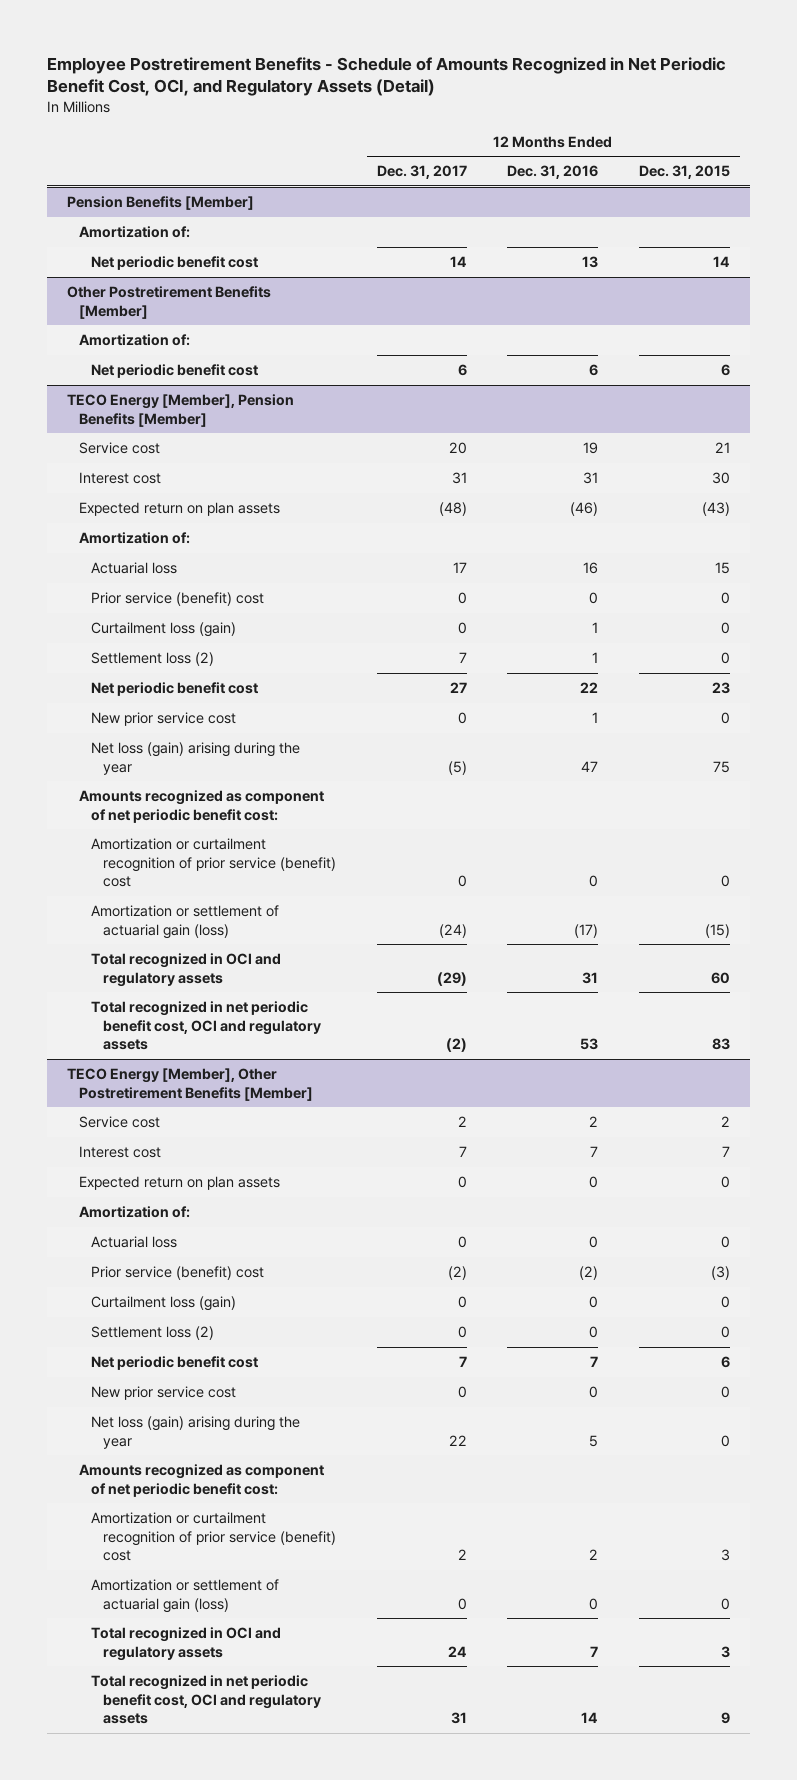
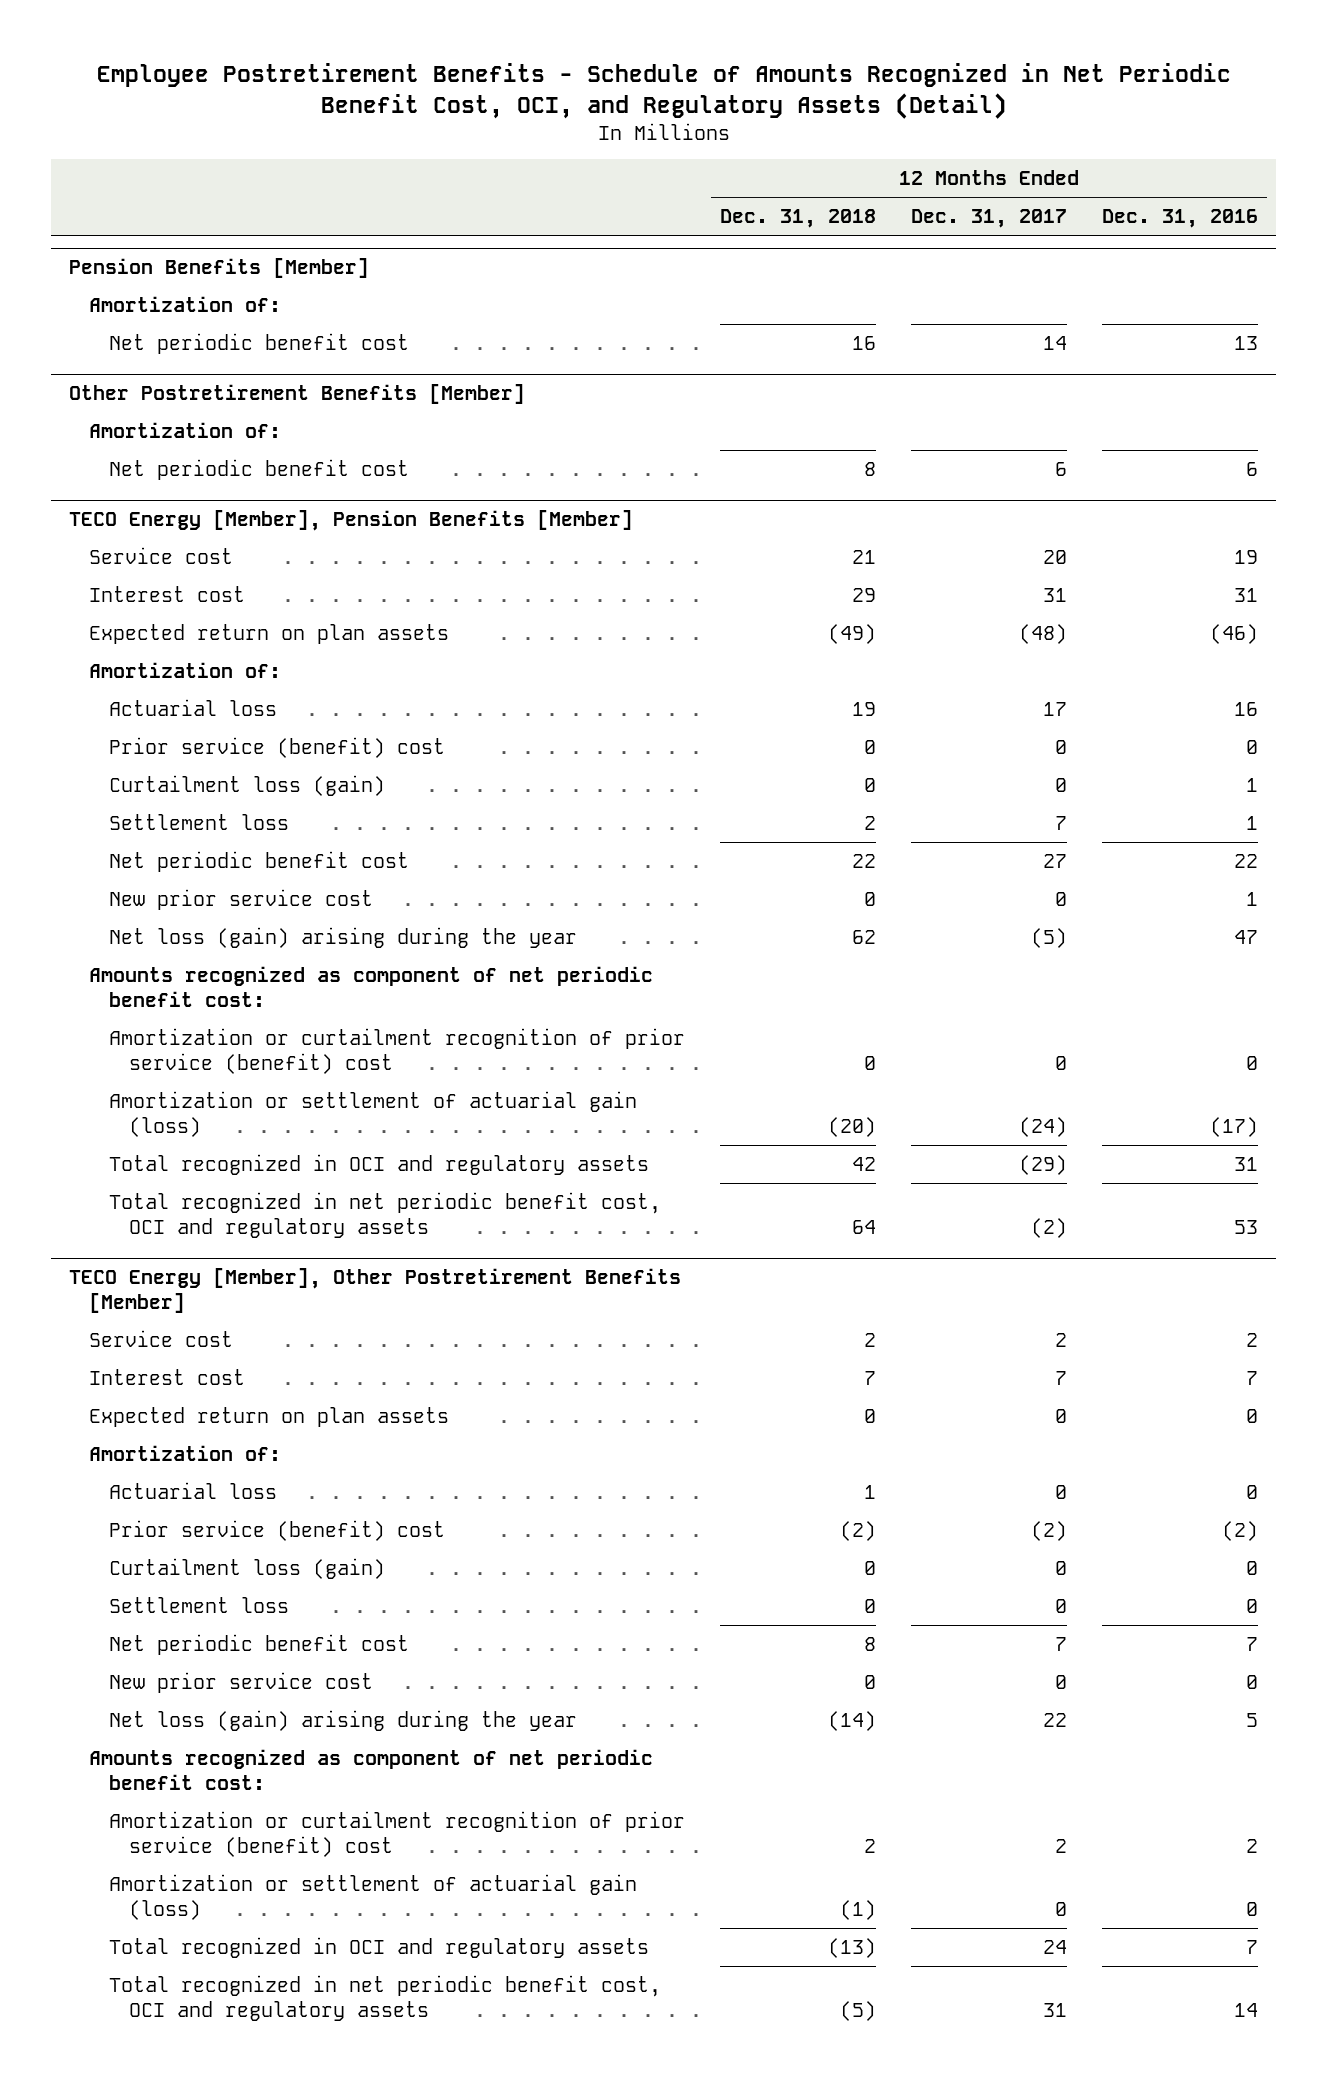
[639,165,731,180] Dec. 31, 2015 -> none
none -> [719,209,876,229] Dec. 31, 2018
[91,651,215,666] Settlement loss (2) -> [108,813,289,830] Settlement loss
[91,1325,215,1340] Settlement loss (2) -> [108,1596,289,1613] Settlement loss

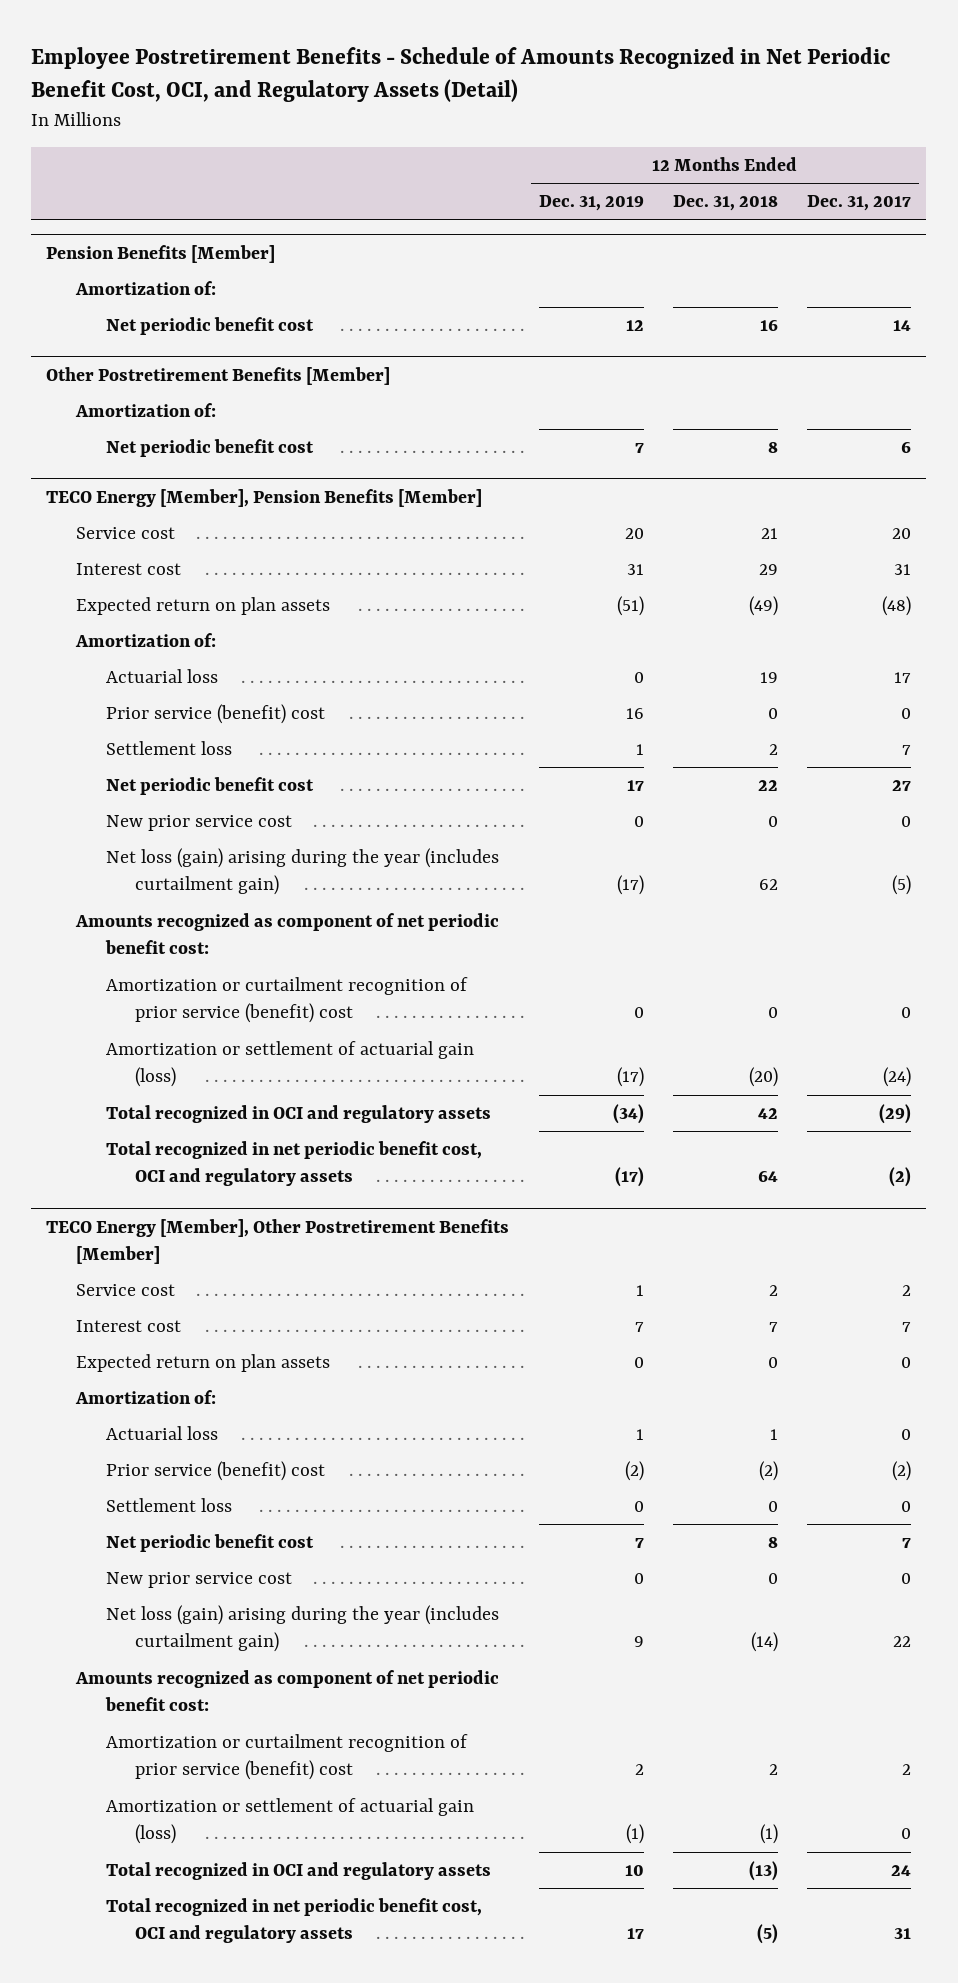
[1102,209,1259,229] Dec. 31, 2016 -> none
none -> [538,195,644,212] Dec. 31, 2019
[108,774,385,796] Curtailment loss (gain) -> none
[108,926,577,948] Net loss (gain) arising during the year -> [105,848,499,896] Net loss (gain) arising during the year (includes curtailment gain)
[108,1557,385,1579] Curtailment loss (gain) -> none
[108,1709,577,1731] Net loss (gain) arising during the year -> [105,1605,499,1653] Net loss (gain) arising during the year (includes curtailment gain)

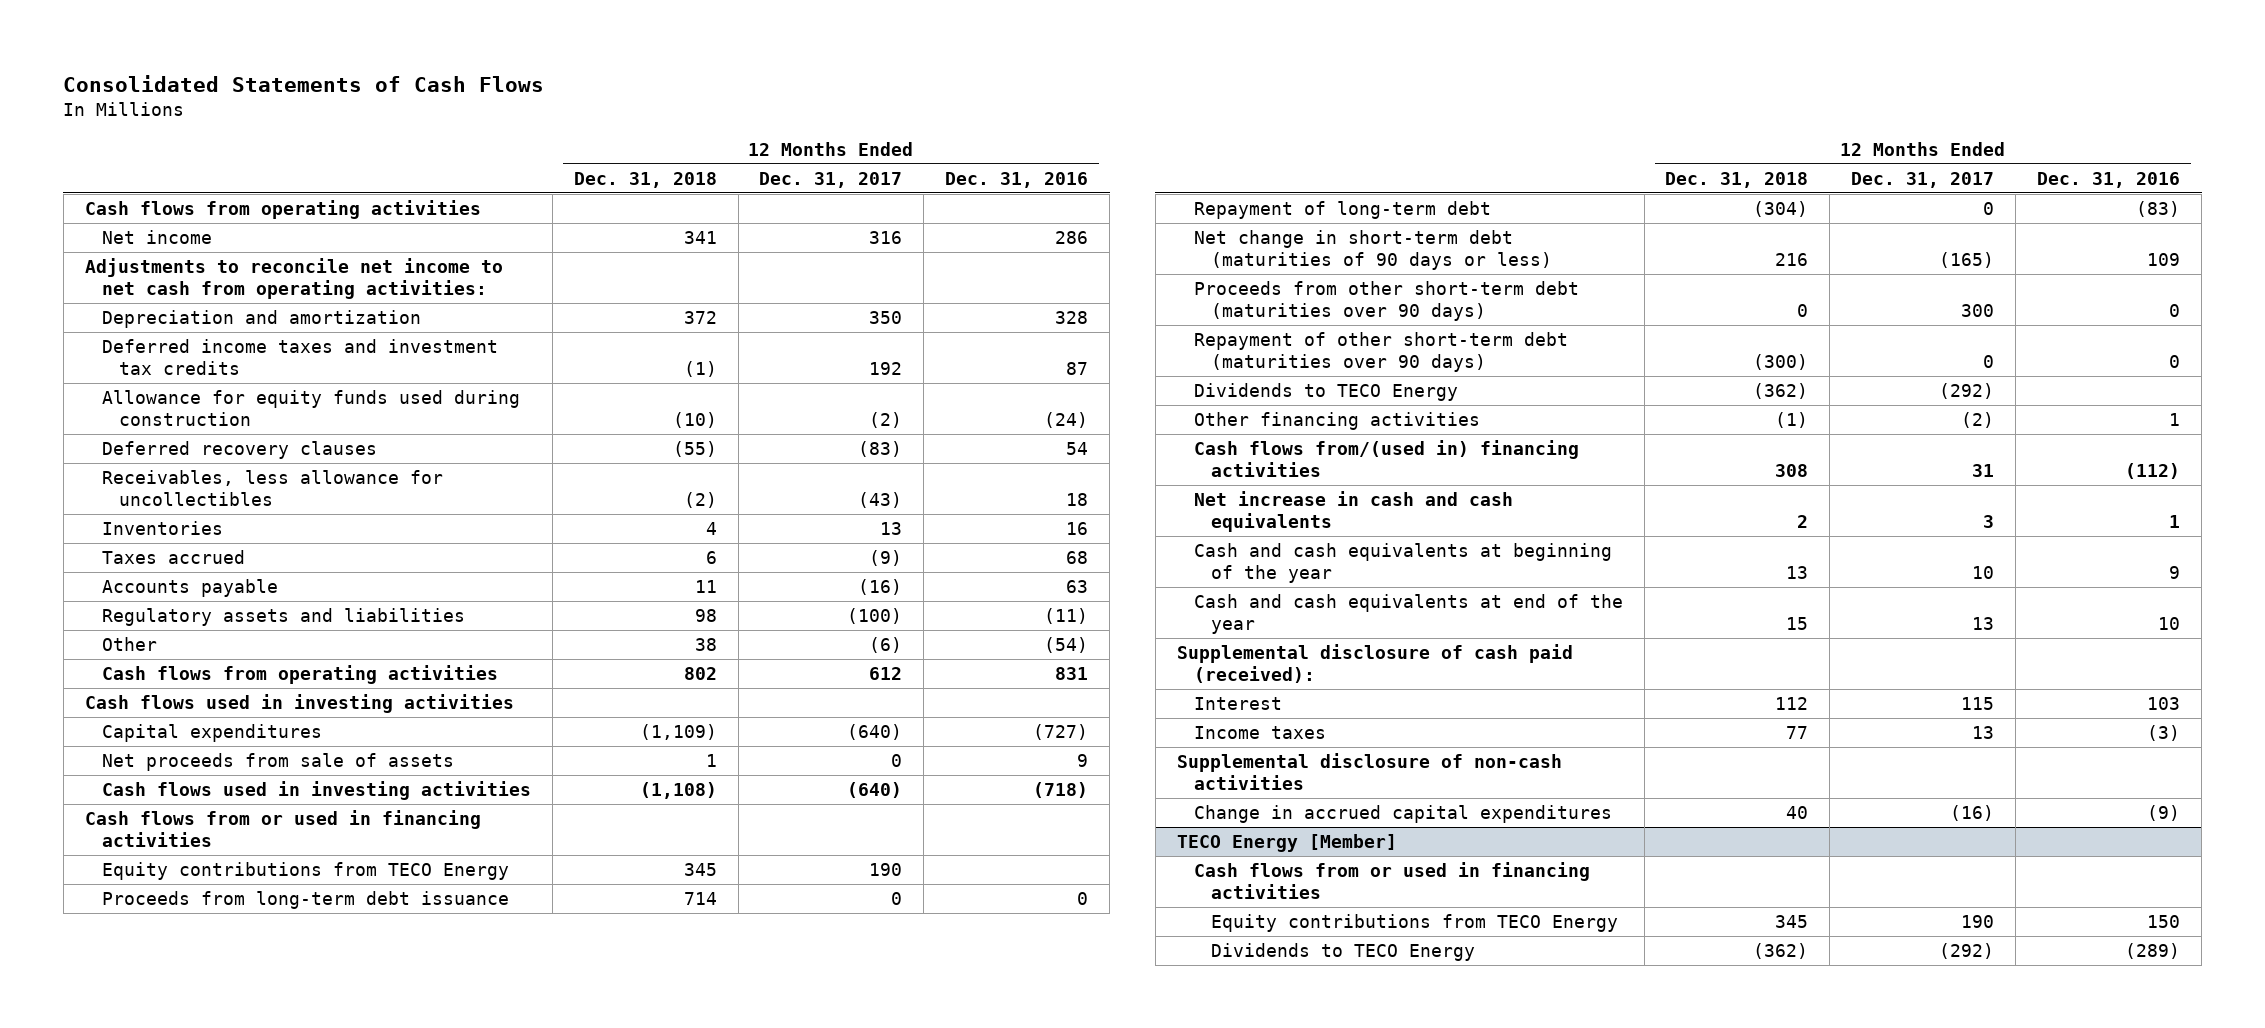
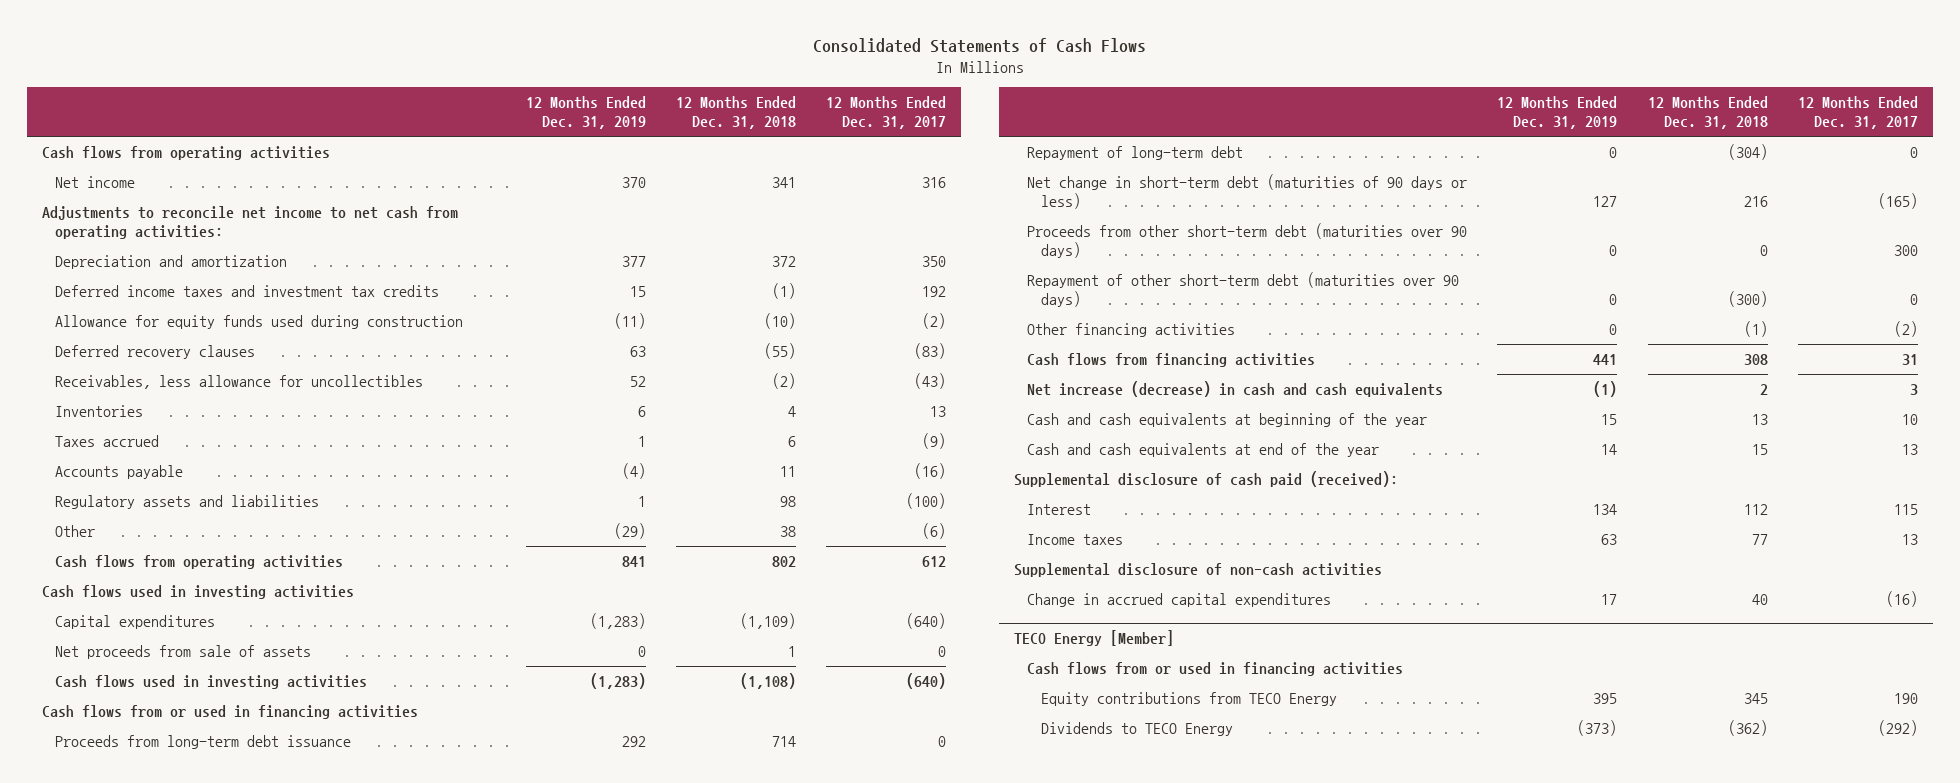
[945,171,1089,188] Dec. 31, 2016 -> none
none -> [525,95,646,130] 12 Months Ended Dec. 31, 2019
[101,862,509,881] Equity contributions from TECO Energy -> none
[1193,383,1458,402] Dividends to TECO Energy -> none
[1193,440,1579,477] Cash flows from/(used in) financing activities -> [1027,352,1316,367] Cash flows from financing activities
[1193,491,1513,532] Net increase in cash and cash equivalents -> [1027,380,1444,397] Net increase (decrease) in cash and cash equivalents

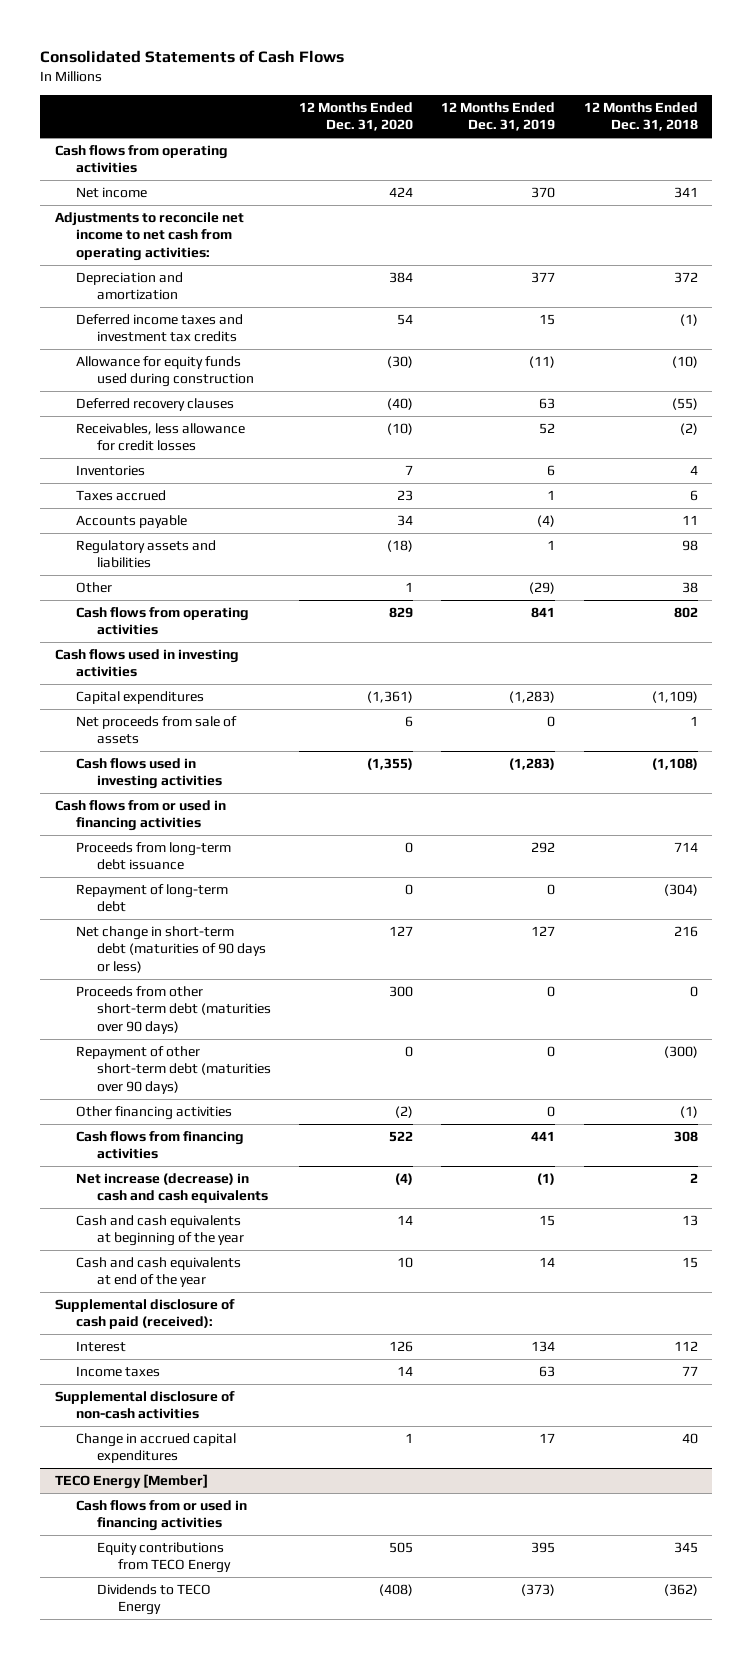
[825,95,946,130] 12 Months Ended Dec. 31, 2017 -> none
none -> [298,102,413,132] 12 Months Ended Dec. 31, 2020
[55,374,424,389] Receivables, less allowance for uncollectibles -> [75,423,245,452] Receivables, less allowance for credit losses

